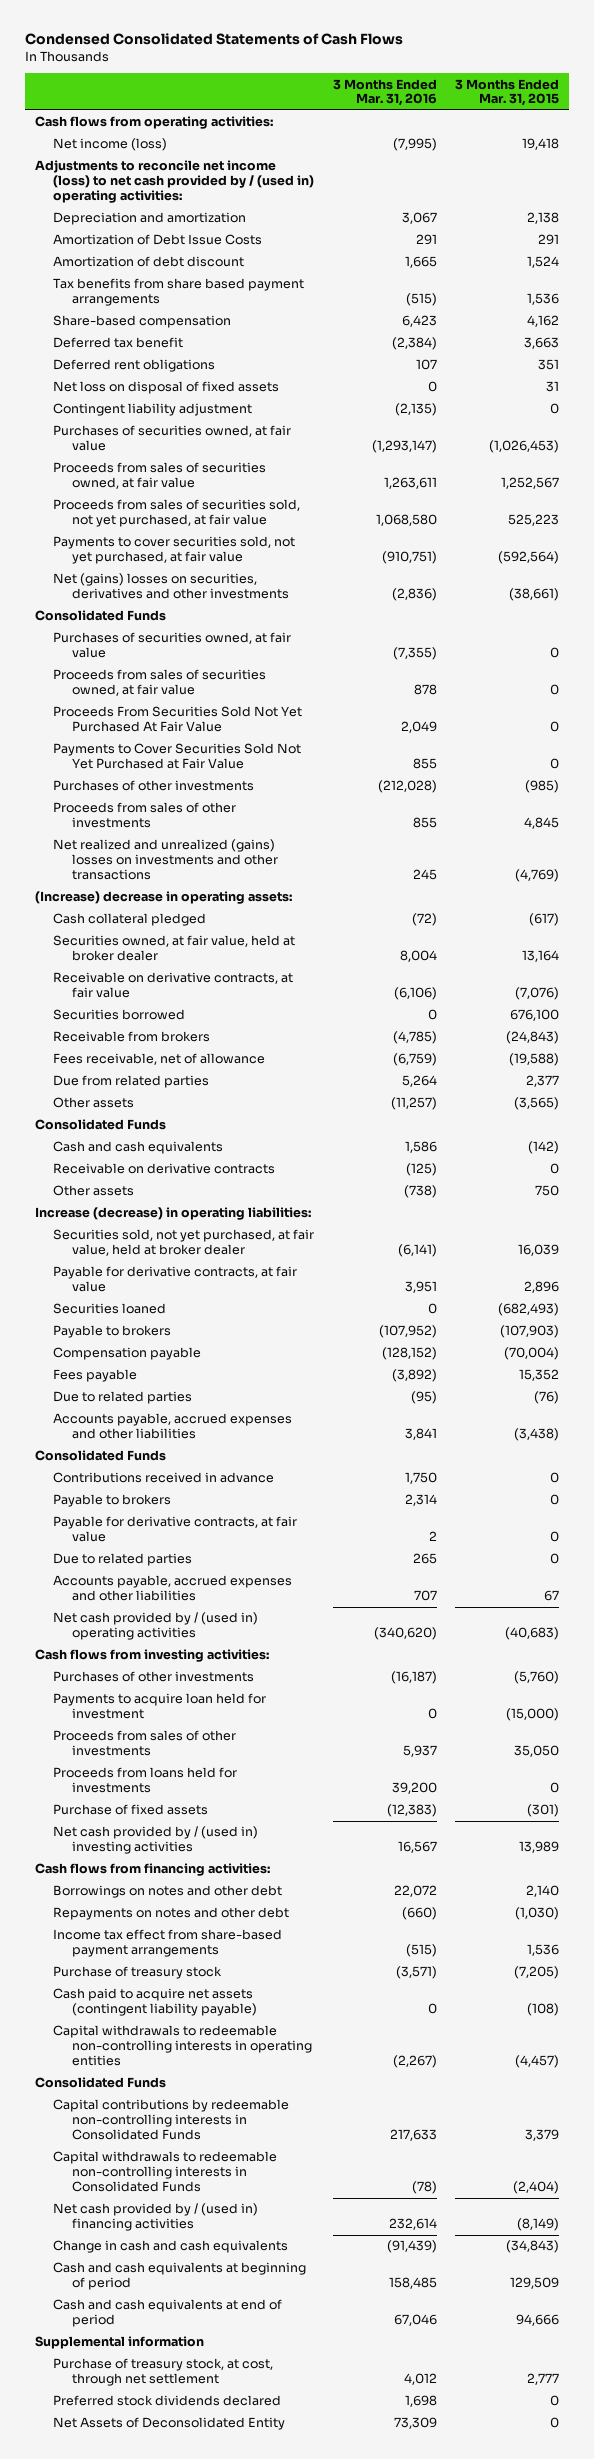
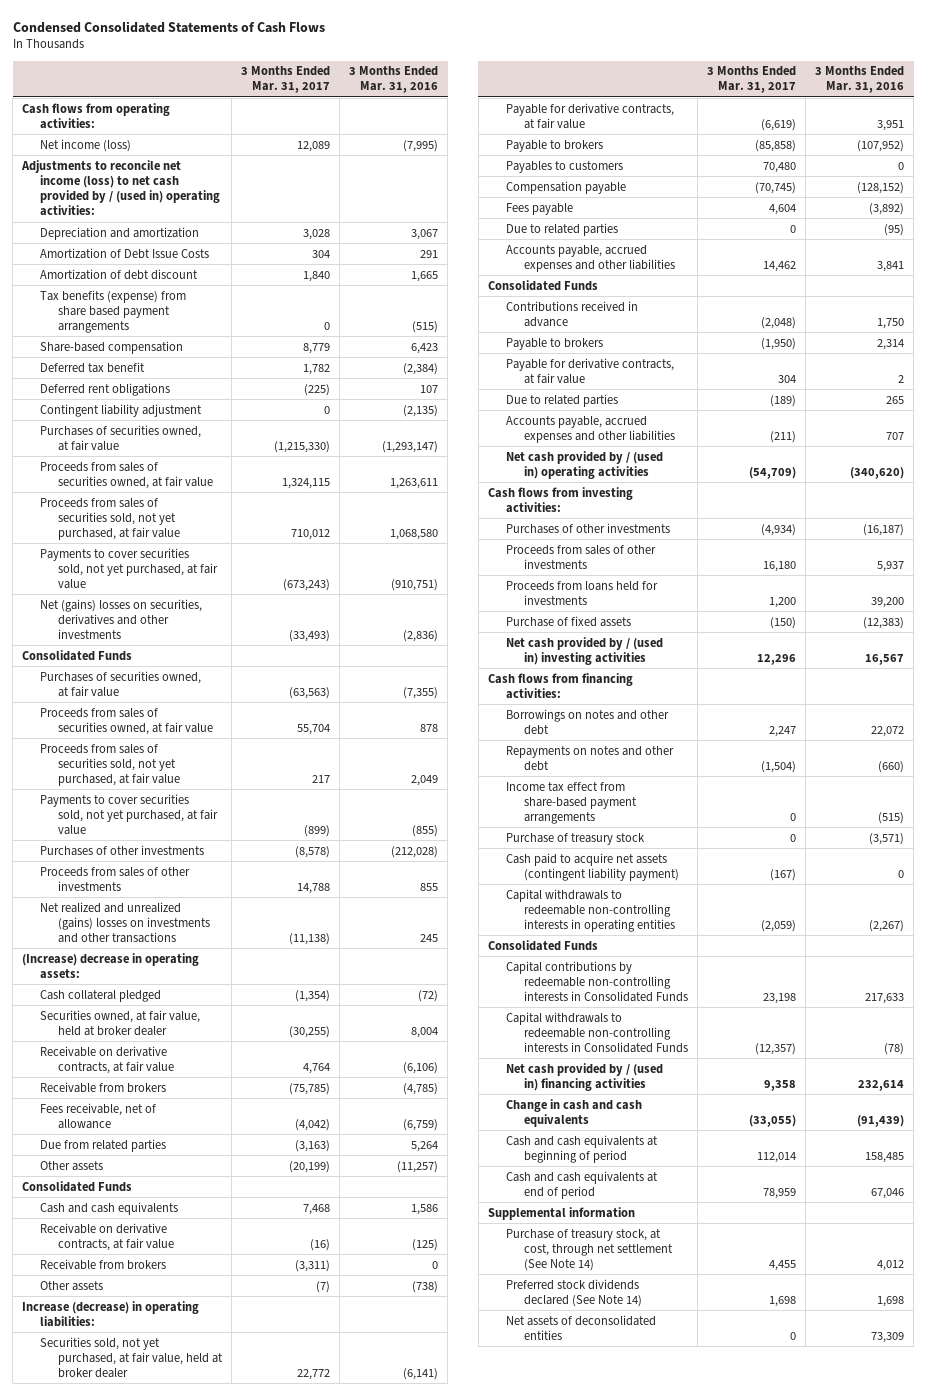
[455,78,560,107] 3 Months Ended Mar. 31, 2015 -> none
none -> [241,66,331,94] 3 Months Ended Mar. 31, 2017
[53,278,305,307] Tax benefits from share based payment arrangements -> [40,289,187,333] Tax benefits (expense) from share based payment arrangements
[53,381,280,395] Net loss on disposal of fixed assets -> none
[53,706,303,733] Proceeds From Securities Sold Not Yet Purchased At Fair Value -> [40,743,180,786] Proceeds from sales of securities sold, not yet purchased, at fair value
[53,743,302,770] Payments to Cover Securities Sold Not Yet Purchased at Fair Value -> [40,793,218,835] Payments to cover securities sold, not yet purchased, at fair value
[412,758,437,770] 855 -> [412,824,439,837] (855)
[53,1009,186,1021] Securities borrowed -> none
[53,1163,276,1175] Receivable on derivative contracts -> [40,1222,174,1251] Receivable on derivative contracts, at fair value
none -> [40,1258,167,1270] Receivable from brokers
[53,1303,167,1315] Securities loaned -> none
none -> [505,160,623,173] Payables to customers
[53,1693,267,1720] Payments to acquire loan held for investment -> none
[53,1988,257,2017] Cash paid to acquire net assets (contingent liability payable) -> [505,852,679,881] Cash paid to acquire net assets (contingent liability payment)
[53,2358,274,2387] Purchase of treasury stock, at cost, through net settlement -> [505,1228,673,1271] Purchase of treasury stock, at cost, through net settlement (See Note 14)
[53,2395,282,2407] Preferred stock dividends declared -> [505,1278,642,1307] Preferred stock dividends declared (See Note 14)
[53,2417,286,2431] Net Assets of Deconsolidated Entity -> [505,1314,656,1340] Net assets of deconsolidated entities

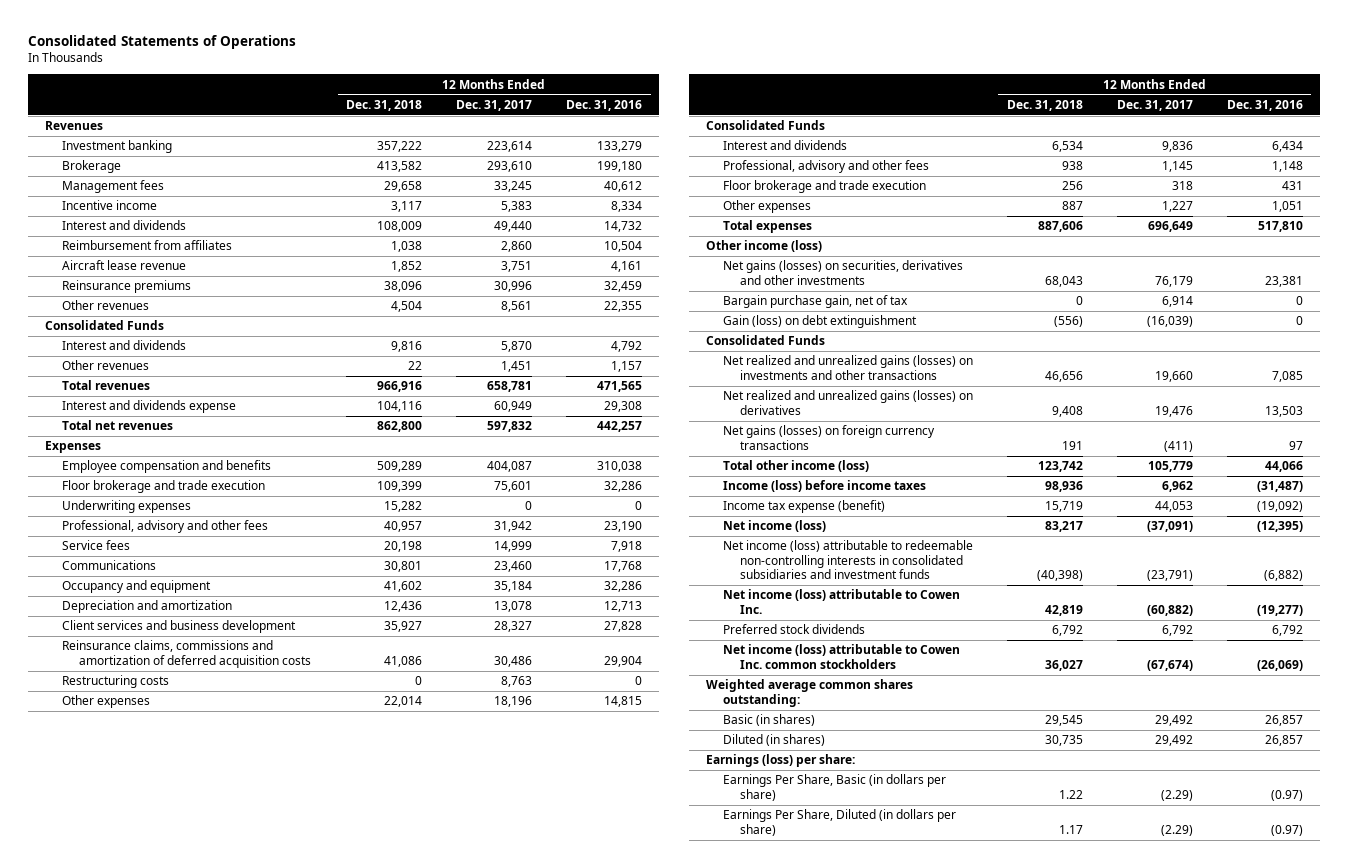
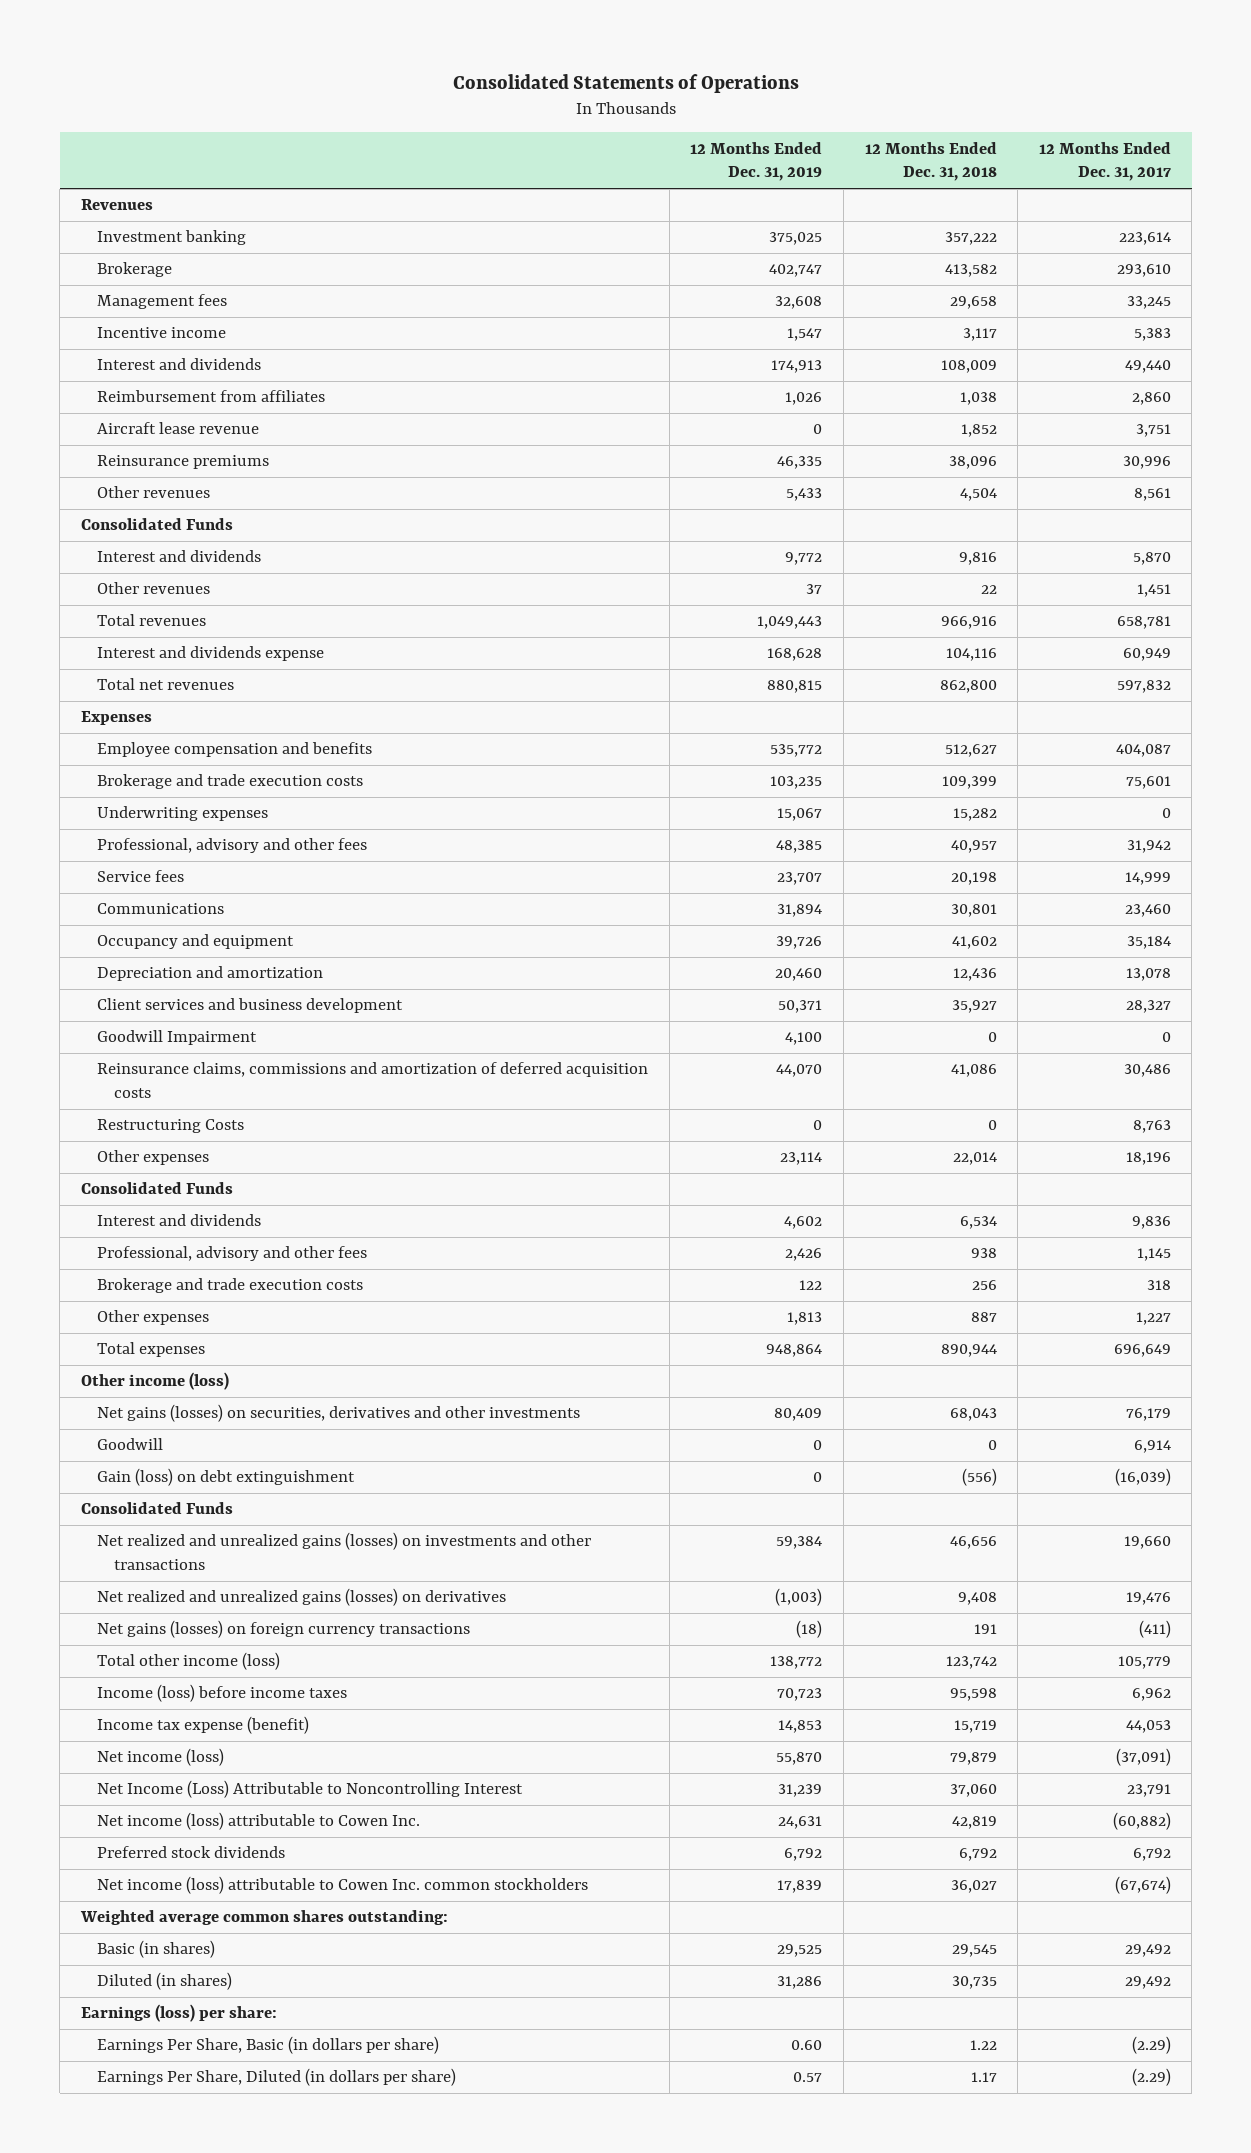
[566,99,643,111] Dec. 31, 2016 -> none
none -> [690,141,823,182] 12 Months Ended Dec. 31, 2019
[377,461,423,473] 509,289 -> [944,744,997,758] 512,627
[62,480,266,494] Floor brokerage and trade execution -> [97,774,364,790] Brokerage and trade execution costs
none -> [97,1030,258,1046] Goodwill Impairment
[62,675,170,689] Restructuring costs -> [97,1119,245,1134] Restructuring Costs
[722,180,926,194] Floor brokerage and trade execution -> [97,1278,364,1294] Brokerage and trade execution costs
[1037,221,1083,233] 887,606 -> [940,1344,997,1358] 890,944
[722,295,908,309] Bargain purchase gain, net of tax -> [97,1438,164,1451] Goodwill
[1044,481,1083,493] 98,936 -> [949,1688,997,1702] 95,598
[722,540,973,580] Net income (loss) attributable to redeemable non-controlling interests in consolidated subsidiaries and investment funds -> none
[1044,521,1083,533] 83,217 -> [949,1752,997,1766] 79,879
none -> [97,1780,524,1799] Net Income (Loss) Attributable to Noncontrolling Interest

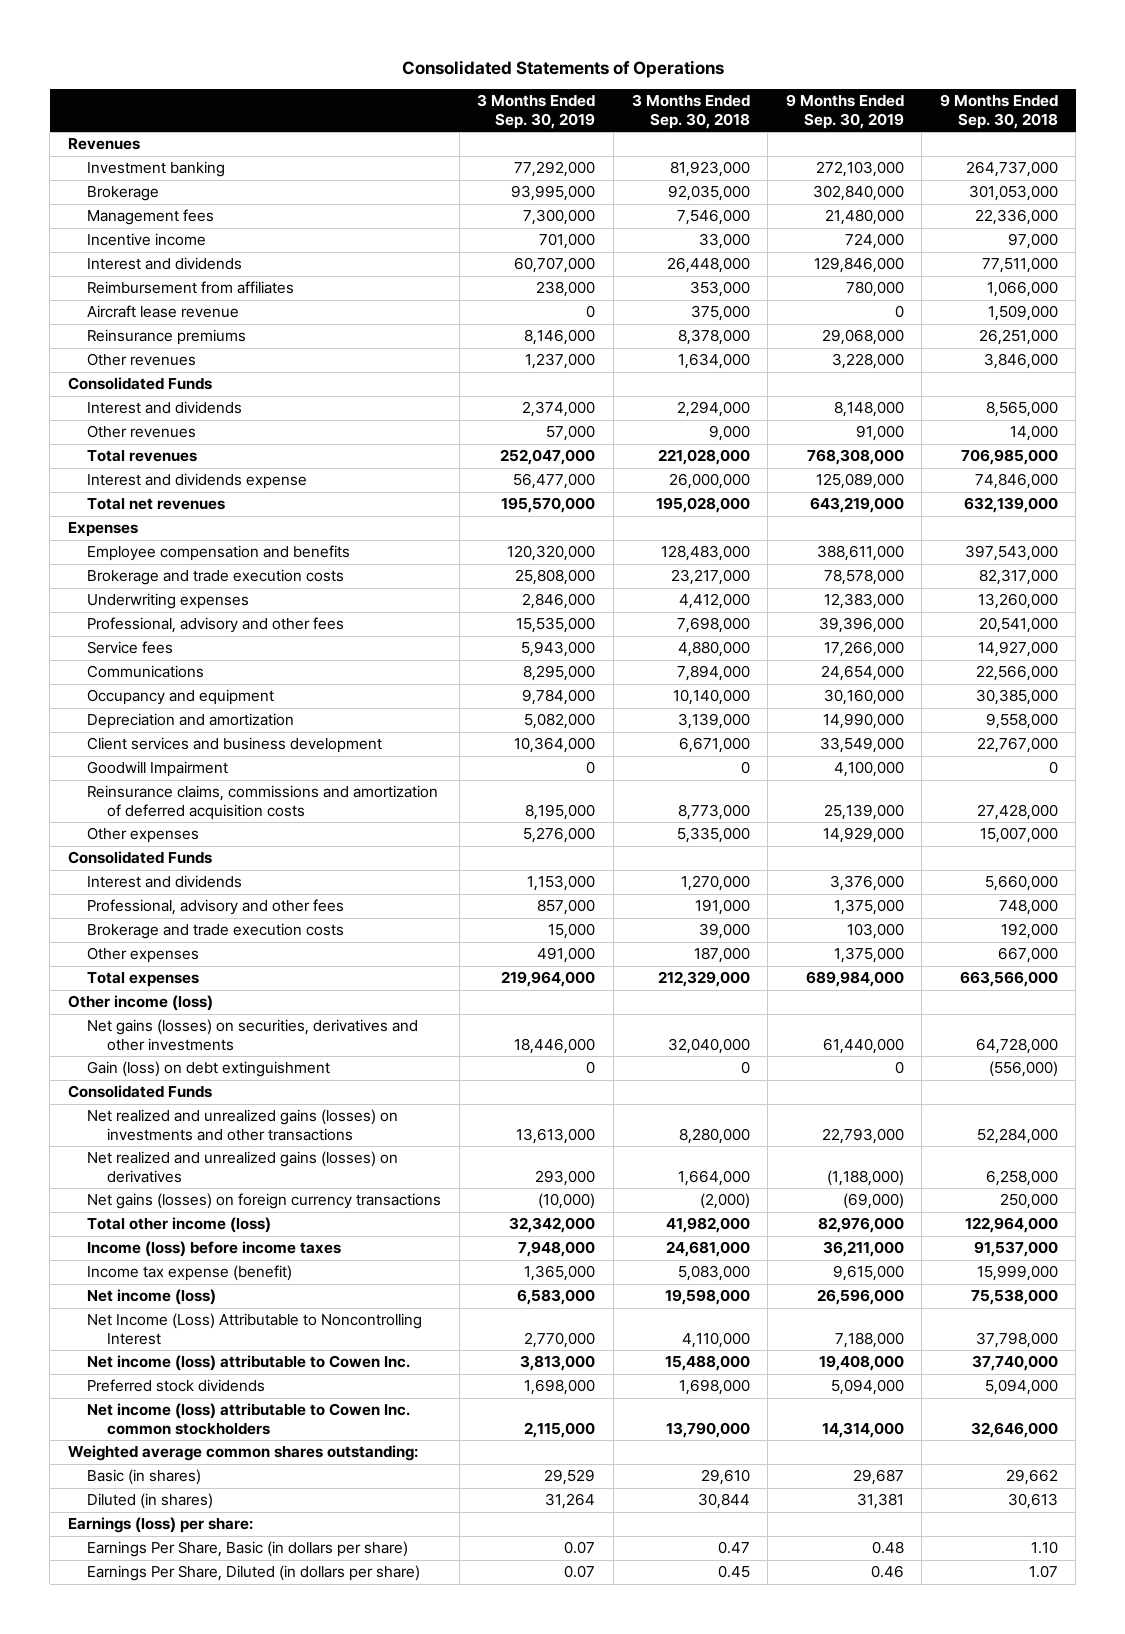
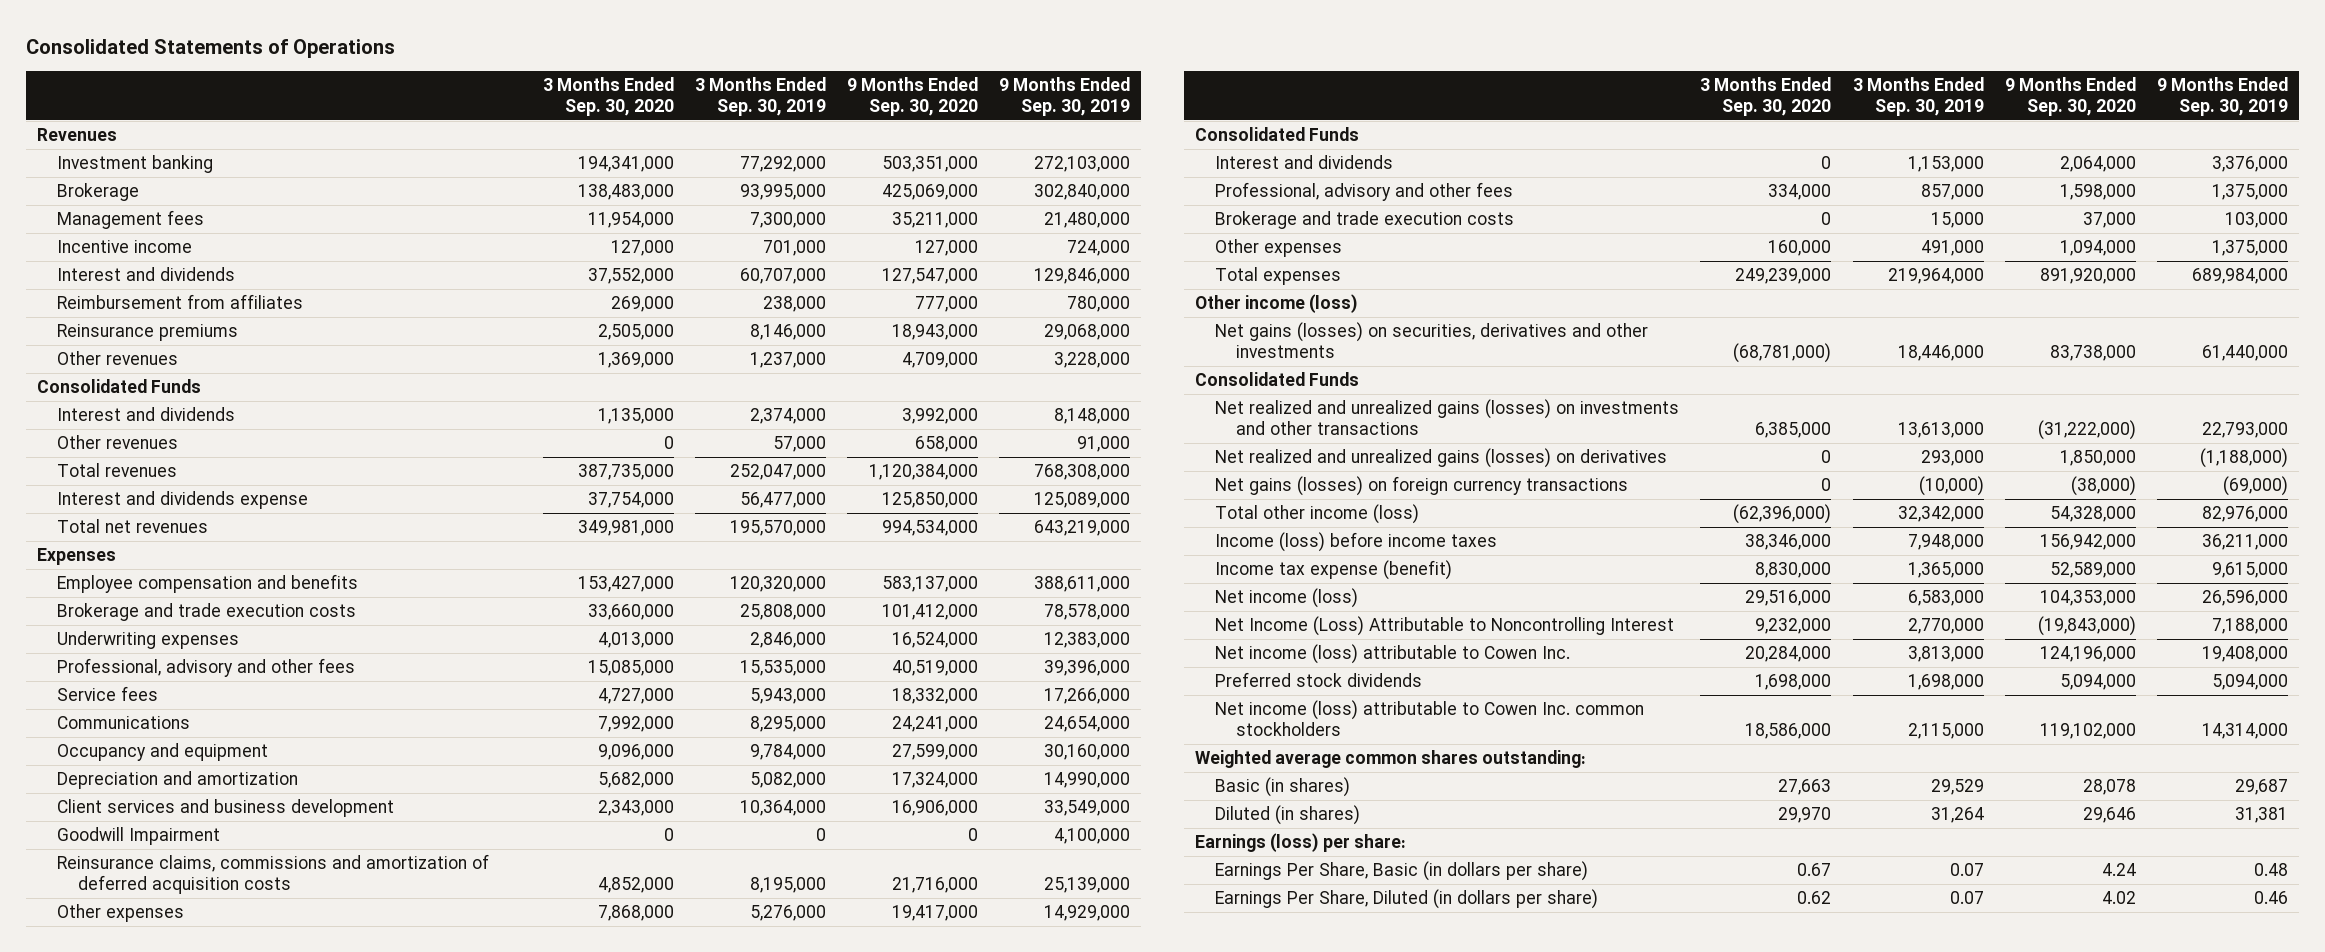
[631,94,750,129] 3 Months Ended Sep. 30, 2018 -> none
[939,94,1058,129] 9 Months Ended Sep. 30, 2018 -> none
none -> [542,77,674,116] 3 Months Ended Sep. 30, 2020
none -> [846,77,978,116] 9 Months Ended Sep. 30, 2020
[87,305,240,319] Aircraft lease revenue -> none
[87,1061,331,1078] Gain (loss) on debt extinguishment -> none

